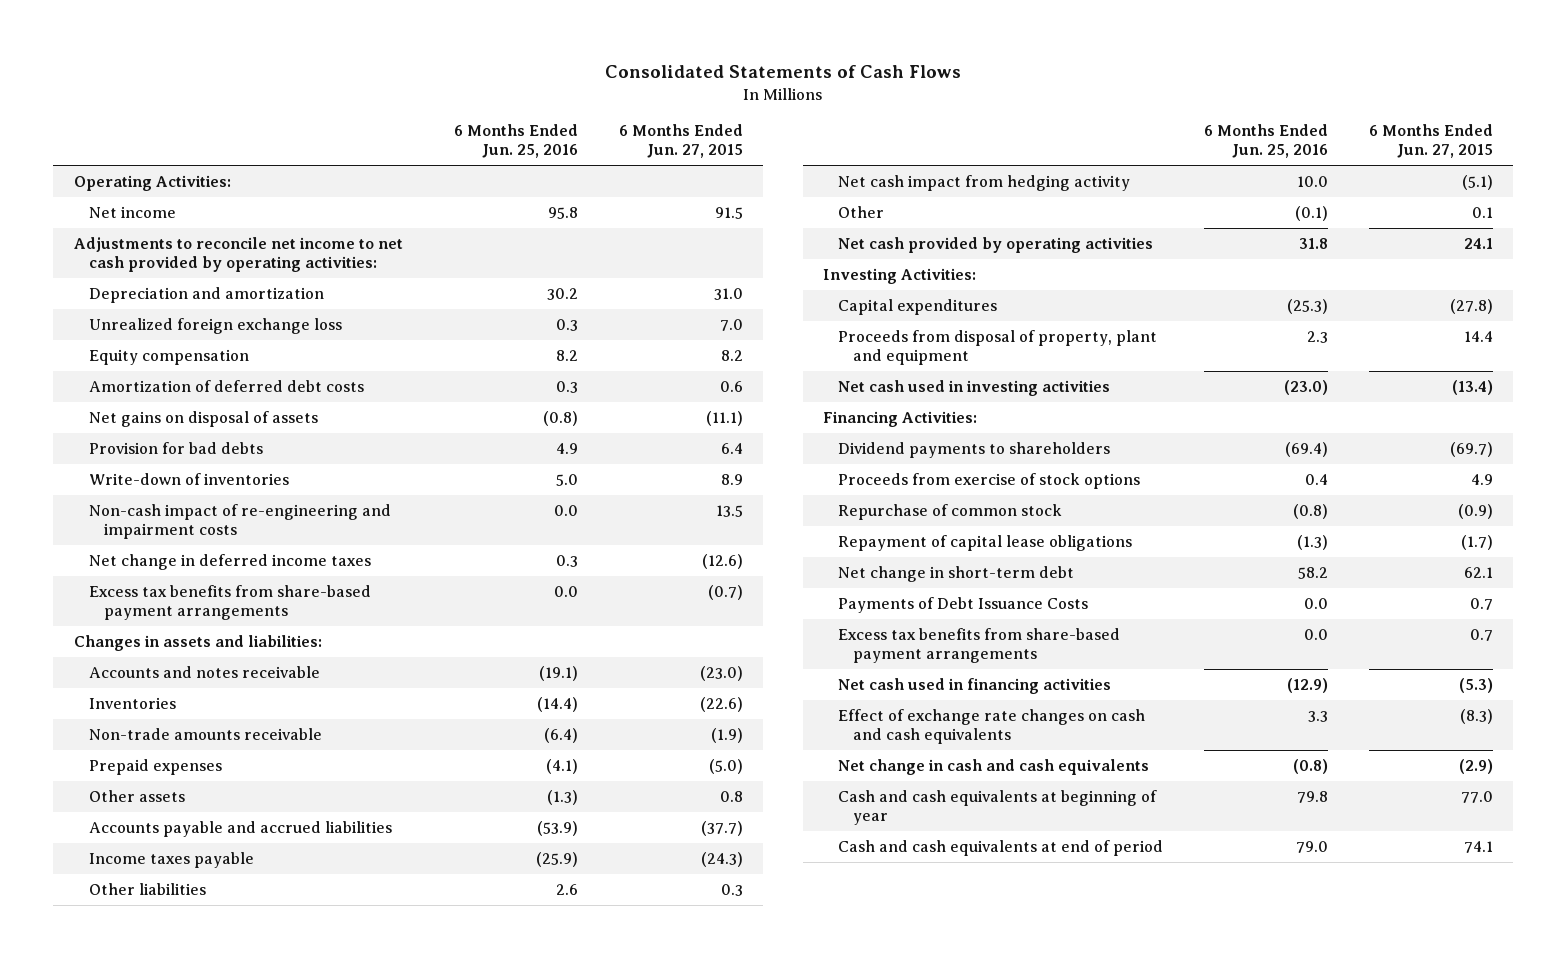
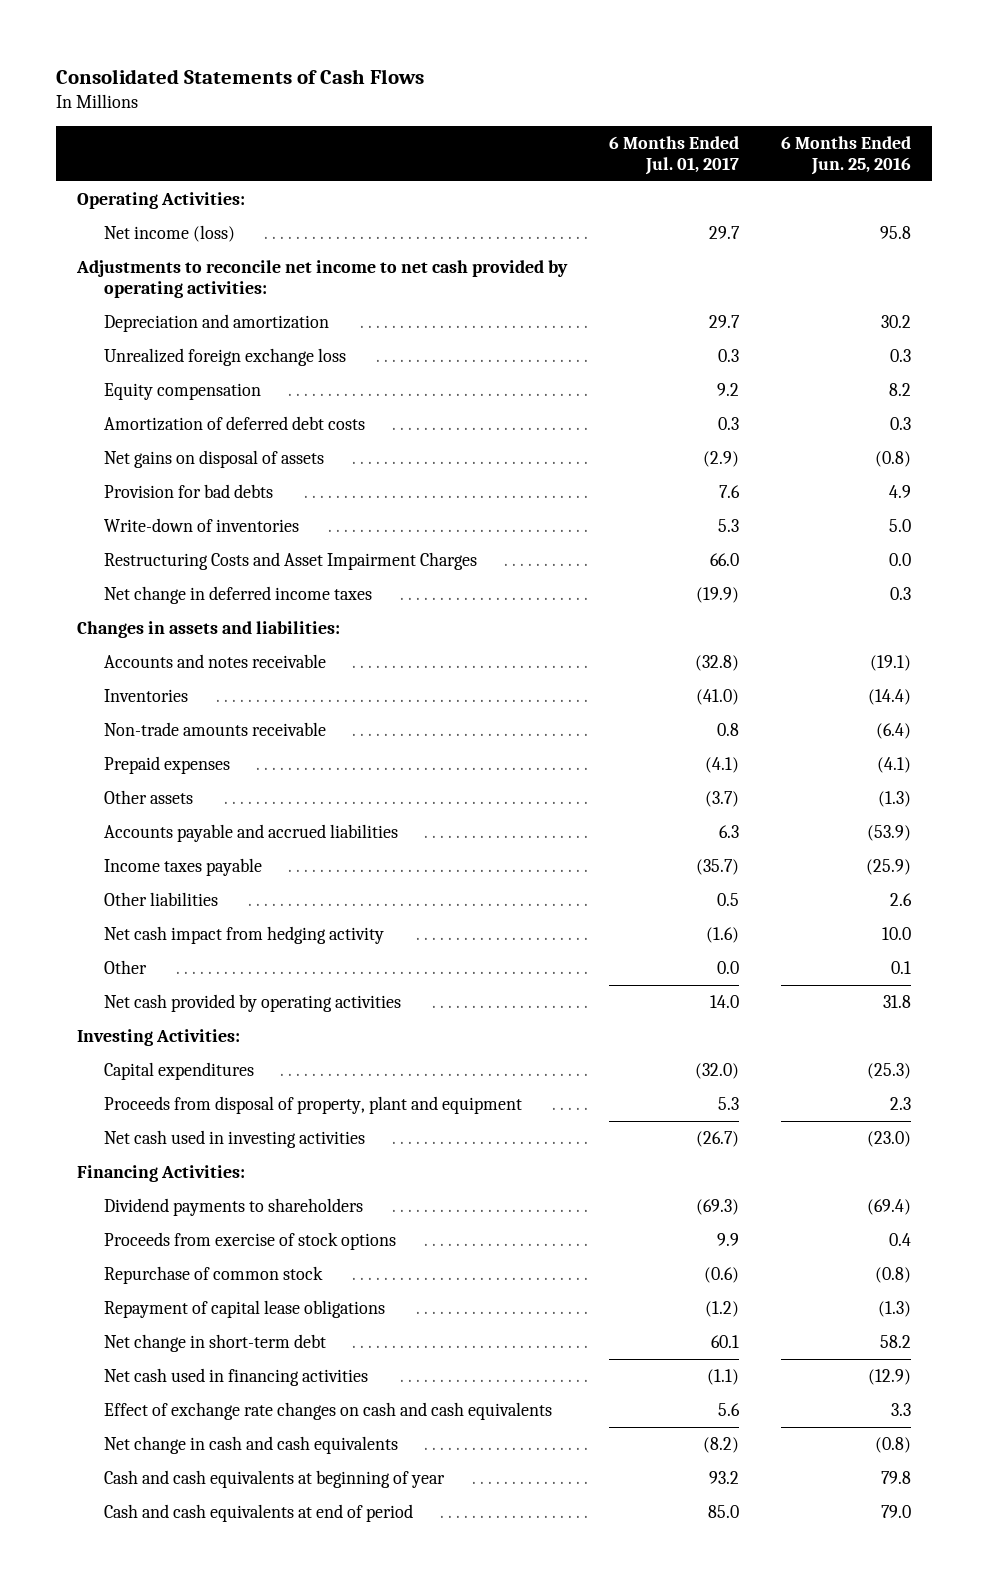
[619,124,744,159] 6 Months Ended Jun. 27, 2015 -> none
none -> [609,135,740,175] 6 Months Ended Jul. 01, 2017
[88,205,176,218] Net income -> [103,225,235,243] Net income (loss)
[88,503,391,539] Non-cash impact of re-engineering and impairment costs -> [103,552,477,571] Restructuring Costs and Asset Impairment Charges
[88,584,371,620] Excess tax benefits from share-based payment arrangements -> none
[1295,205,1329,221] (0.1) -> [891,961,912,975] 0.1
[838,596,1089,613] Payments of Debt Issuance Costs -> none
[838,627,1121,663] Excess tax benefits from share-based payment arrangements -> none

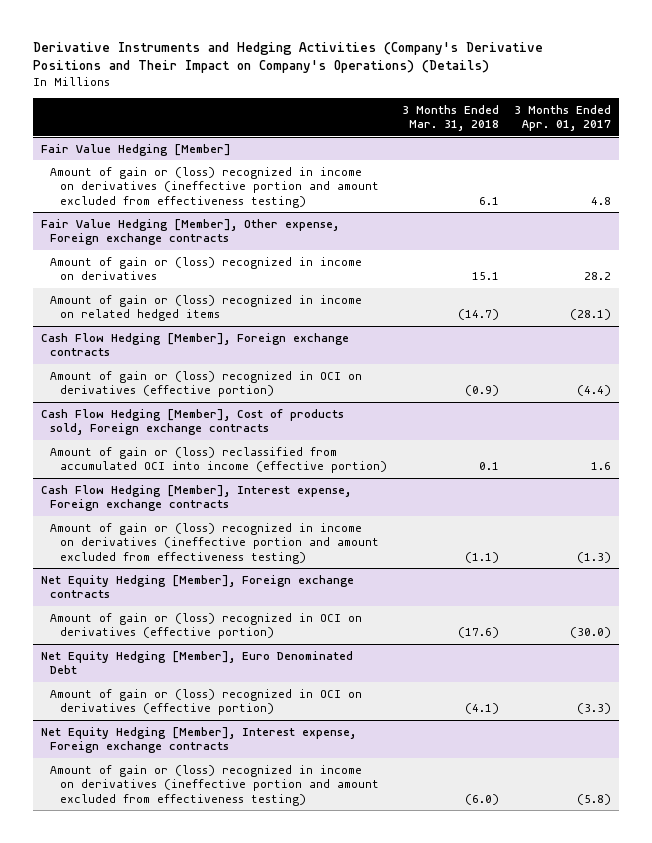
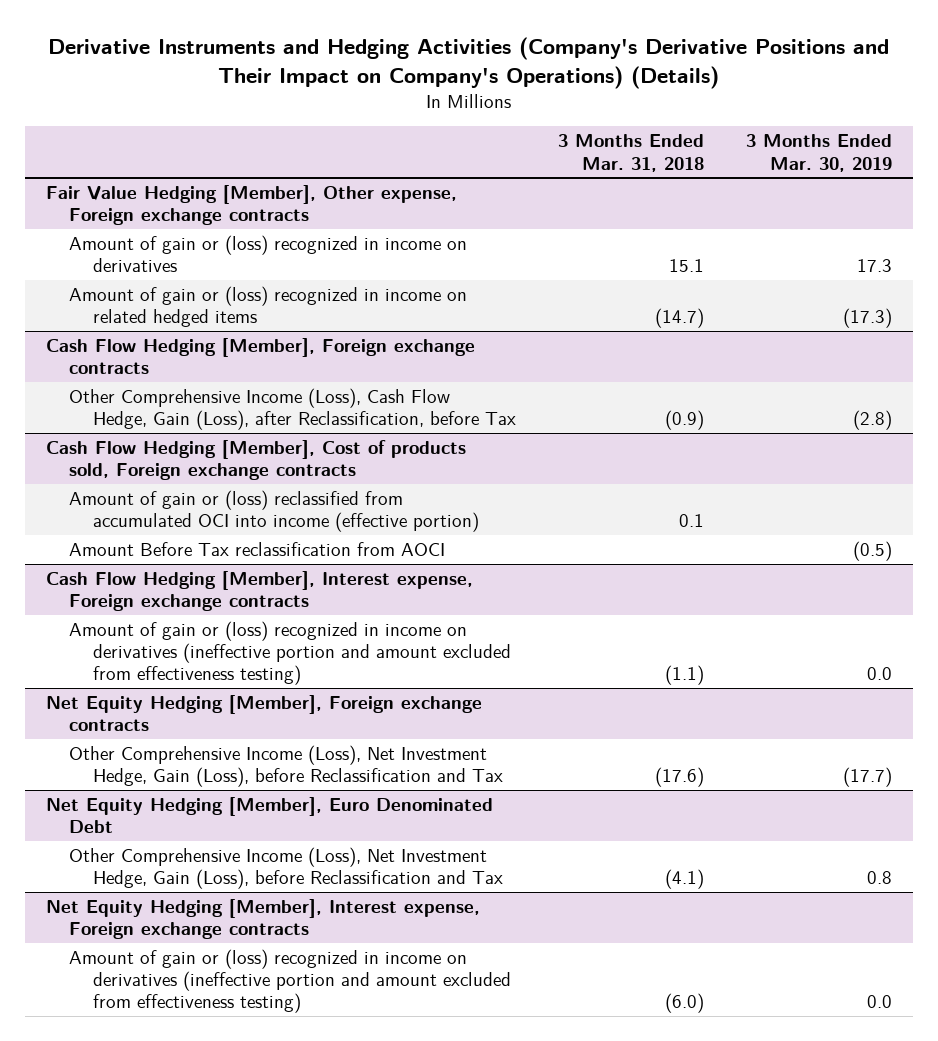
[514,104,612,132] 3 Months Ended Apr. 01, 2017 -> none
none -> [746,134,893,172] 3 Months Ended Mar. 30, 2019
[40,143,231,156] Fair Value Hedging [Member] -> none
[50,166,379,208] Amount of gain or (loss) recognized in income on derivatives (ineffective portion and amount excluded from effectiveness testing) -> none
[50,370,363,398] Amount of gain or (loss) recognized in OCI on derivatives (effective portion) -> none
none -> [69,387,516,431] Other Comprehensive Income (Loss), Cash Flow Hedge, Gain (Loss), after Reclassification, before Tax
none -> [69,541,446,556] Amount Before Tax reclassification from AOCI
[50,612,363,640] Amount of gain or (loss) recognized in OCI on derivatives (effective portion) -> [69,744,503,788] Other Comprehensive Income (Loss), Net Investment Hedge, Gain (Loss), before Reclassification and Tax
[50,688,363,716] Amount of gain or (loss) recognized in OCI on derivatives (effective portion) -> none
none -> [69,846,503,890] Other Comprehensive Income (Loss), Net Investment Hedge, Gain (Loss), before Reclassification and Tax

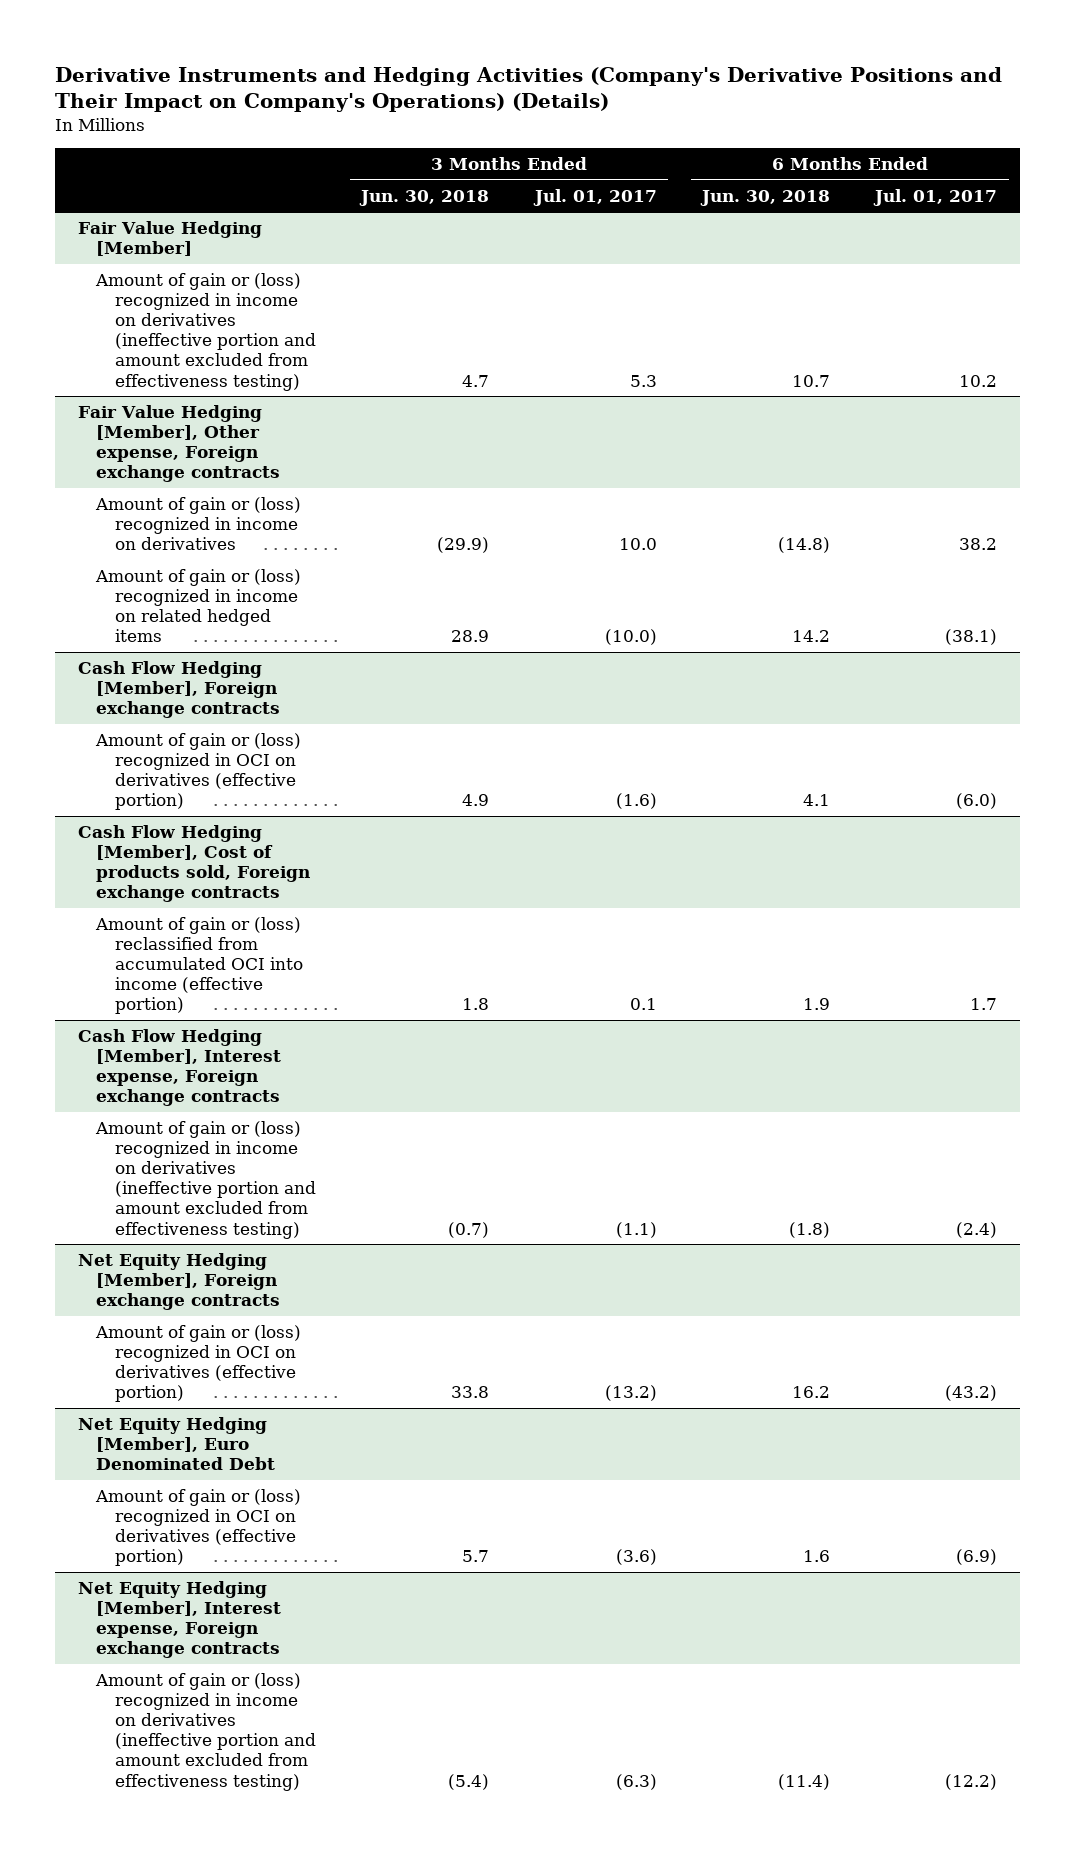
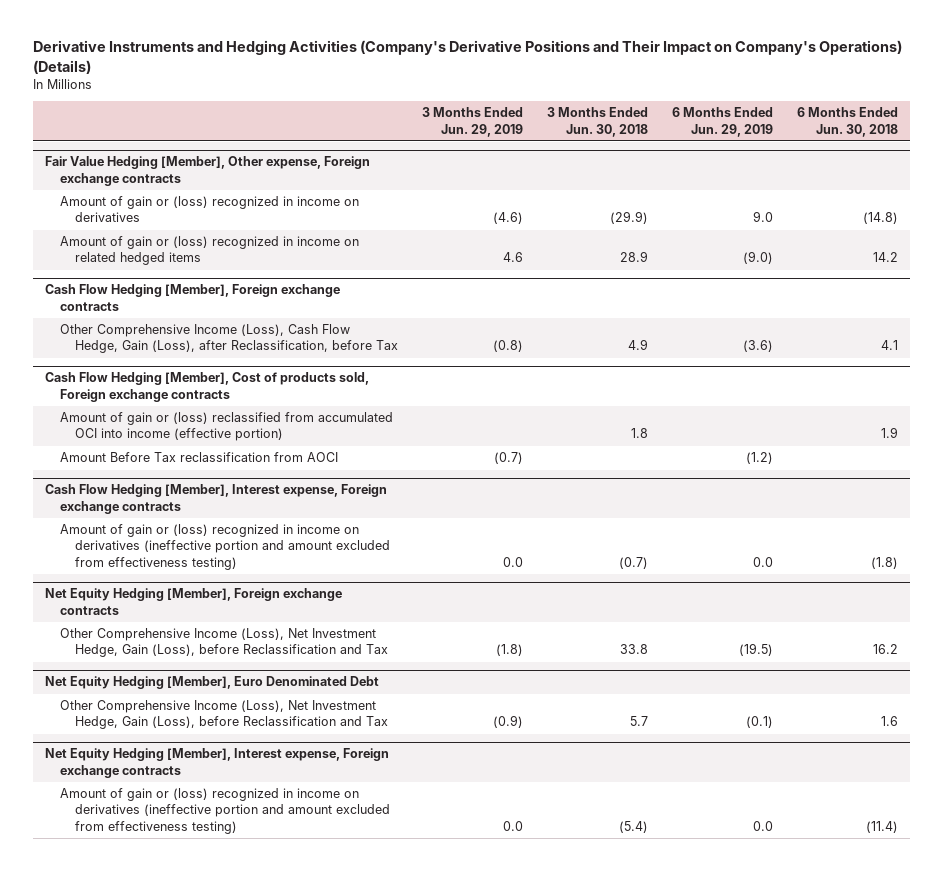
[532,188,657,206] Jul. 01, 2017 -> none
[873,188,998,206] Jul. 01, 2017 -> none
none -> [421,107,523,137] 3 Months Ended Jun. 29, 2019
none -> [671,107,773,137] 6 Months Ended Jun. 29, 2019
[78,220,263,257] Fair Value Hedging [Member] -> none
[95,272,316,391] Amount of gain or (loss) recognized in income on derivatives (ineffective portion and amount excluded from effectiveness testing) -> none
[95,732,302,811] Amount of gain or (loss) recognized in OCI on derivatives (effective portion) -> [59,324,398,354] Other Comprehensive Income (Loss), Cash Flow Hedge, Gain (Loss), after Reclassification, before Tax
none -> [59,452,338,463] Amount Before Tax reclassification from AOCI
[95,1324,302,1403] Amount of gain or (loss) recognized in OCI on derivatives (effective portion) -> [59,628,388,658] Other Comprehensive Income (Loss), Net Investment Hedge, Gain (Loss), before Reclassification and Tax
[95,1488,302,1567] Amount of gain or (loss) recognized in OCI on derivatives (effective portion) -> [59,700,388,730] Other Comprehensive Income (Loss), Net Investment Hedge, Gain (Loss), before Reclassification and Tax

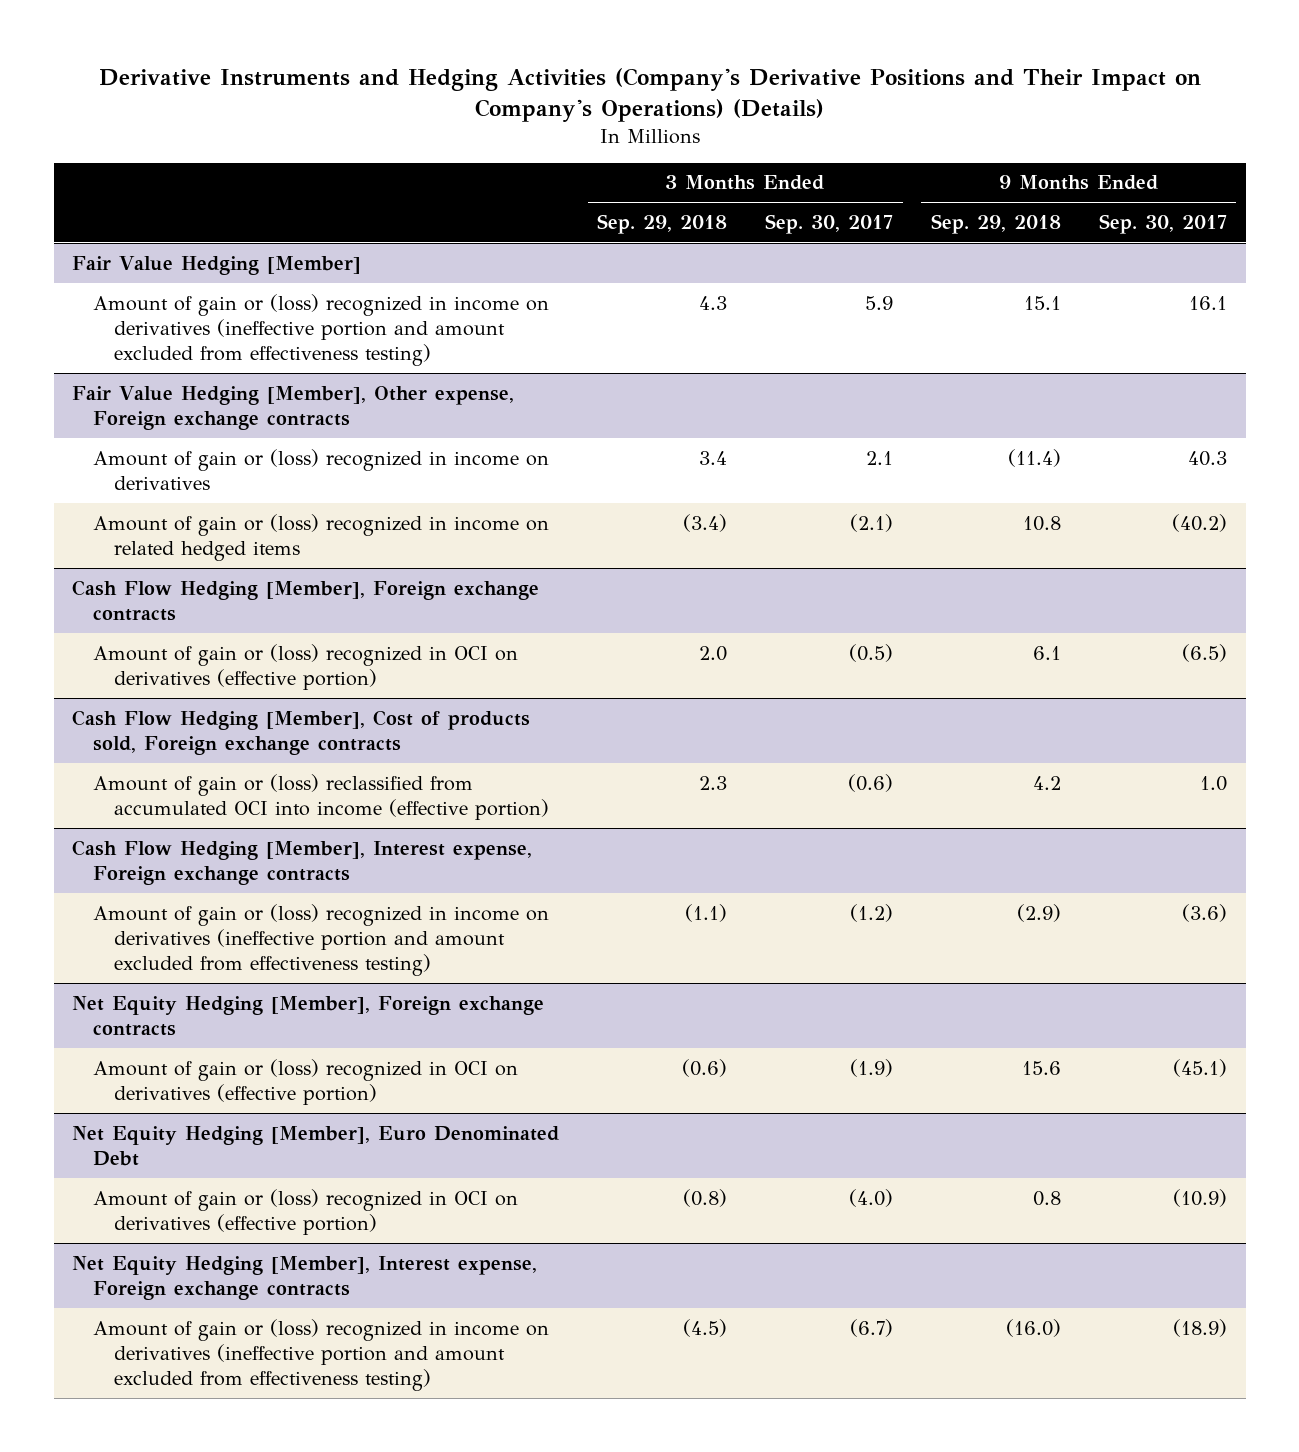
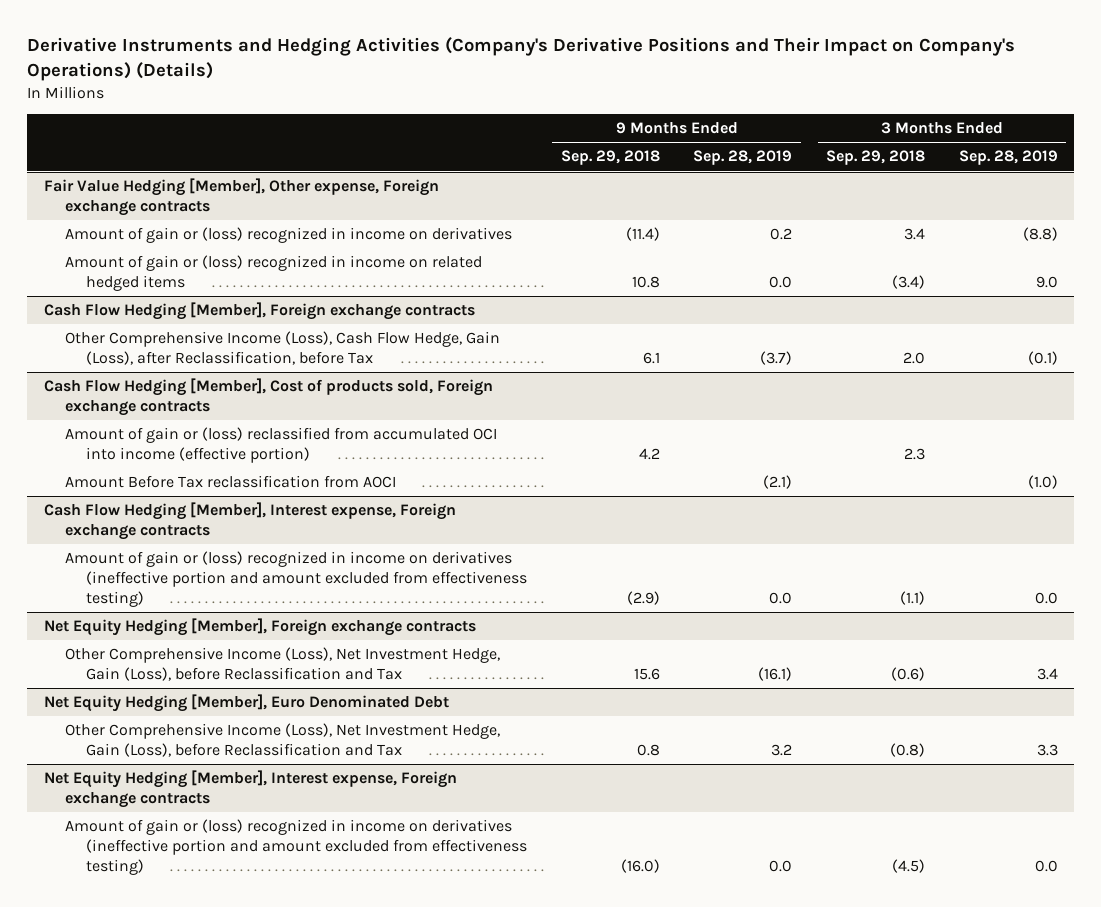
[765,214,894,235] Sep. 30, 2017 -> none
[1098,214,1227,235] Sep. 30, 2017 -> none
none -> [693,150,793,166] Sep. 28, 2019
none -> [958,150,1058,166] Sep. 28, 2019
[72,255,362,275] Fair Value Hedging [Member] -> none
[93,293,550,366] Amount of gain or (loss) recognized in income on derivatives (ineffective portion and amount excluded from effectiveness testing) -> none
[93,643,519,690] Amount of gain or (loss) recognized in OCI on derivatives (effective portion) -> [64,331,500,365] Other Comprehensive Income (Loss), Cash Flow Hedge, Gain (Loss), after Reclassification, before Tax
none -> [64,475,396,489] Amount Before Tax reclassification from AOCI
[93,1058,519,1105] Amount of gain or (loss) recognized in OCI on derivatives (effective portion) -> [64,647,500,681] Other Comprehensive Income (Loss), Net Investment Hedge, Gain (Loss), before Reclassification and Tax
[93,1188,519,1235] Amount of gain or (loss) recognized in OCI on derivatives (effective portion) -> none
none -> [64,723,500,757] Other Comprehensive Income (Loss), Net Investment Hedge, Gain (Loss), before Reclassification and Tax

